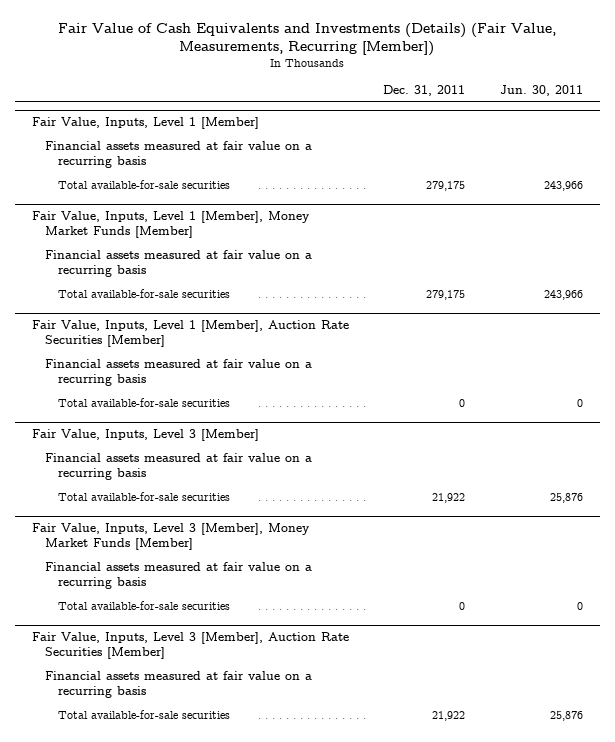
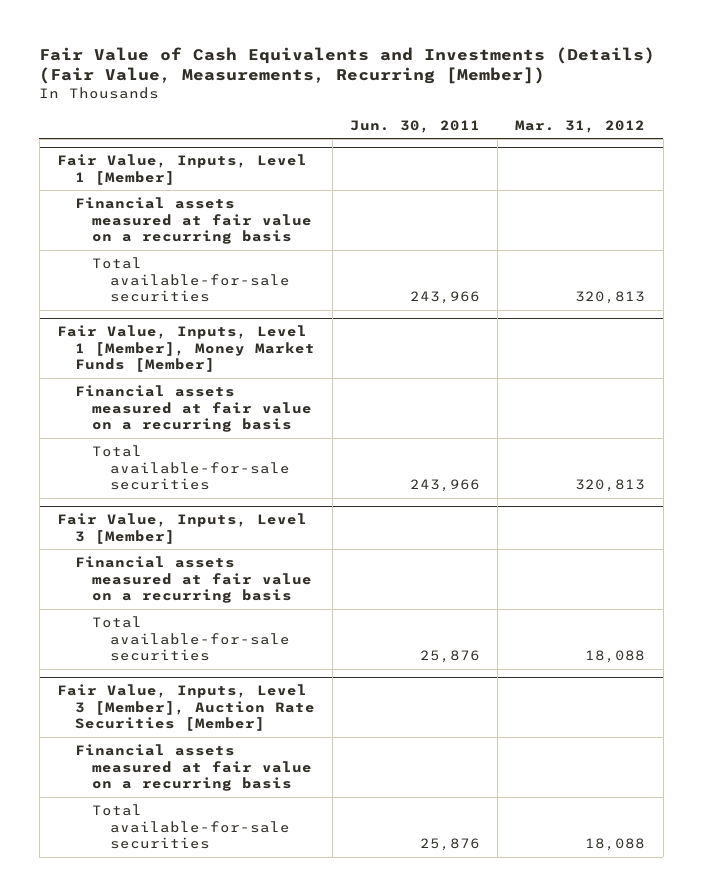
[383,85,466,97] Dec. 31, 2011 -> none
none -> [515,119,646,133] Mar. 31, 2012
[31,320,349,348] Fair Value, Inputs, Level 1 [Member], Auction Rate Securities [Member] -> none
[44,358,312,386] Financial assets measured at fair value on a recurring basis -> none
[58,397,231,407] Total available-for-sale securities -> none
[31,523,310,551] Fair Value, Inputs, Level 3 [Member], Money Market Funds [Member] -> none
[44,561,312,589] Financial assets measured at fair value on a recurring basis -> none
[58,600,231,610] Total available-for-sale securities -> none

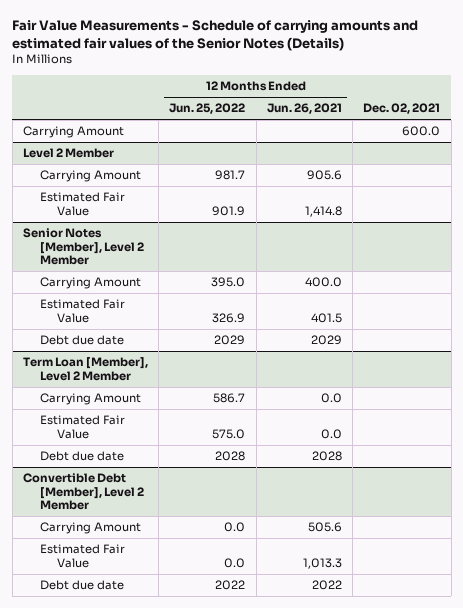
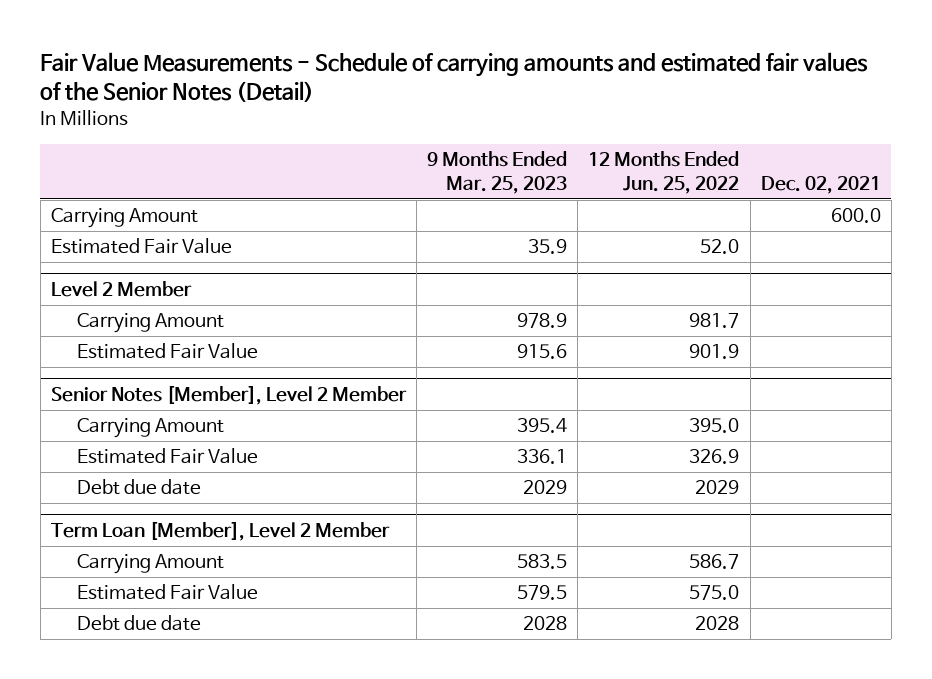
[12,19,419,51] Fair Value Measurements - Schedule of carrying amounts and estimated fair values of the Senior Notes (Details) -> [40,51,869,103] Fair Value Measurements - Schedule of carrying amounts and estimated fair values of the Senior Notes (Detail)
[266,103,342,115] Jun. 26, 2021 -> none
none -> [427,151,568,194] 9 Months Ended Mar. 25, 2023
none -> [50,238,232,255] Estimated Fair Value
[22,473,144,510] Convertible Debt [Member], Level 2 Member -> none
[39,522,141,535] Carrying Amount -> none
[39,544,125,568] Estimated Fair Value -> none
[39,580,124,591] Debt due date -> none

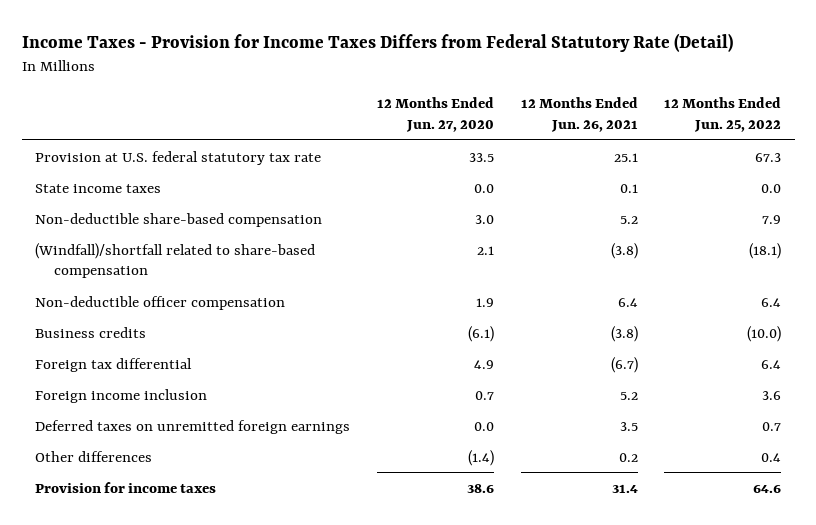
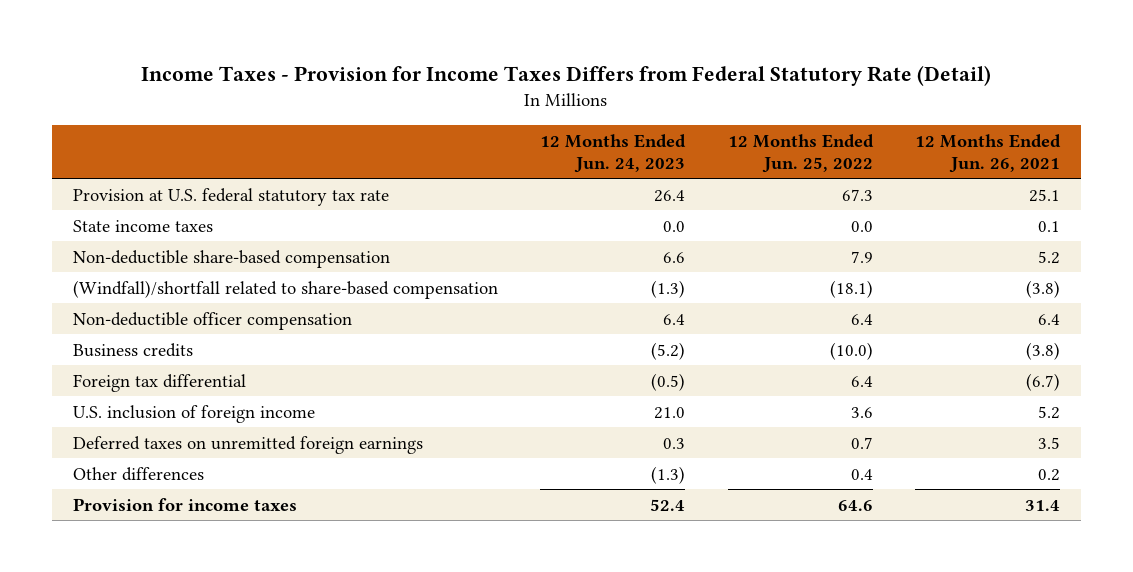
[376,97,494,132] 12 Months Ended Jun. 27, 2020 -> none
none -> [540,133,687,173] 12 Months Ended Jun. 24, 2023
[34,388,207,403] Foreign income inclusion -> [73,404,316,423] U.S. inclusion of foreign income

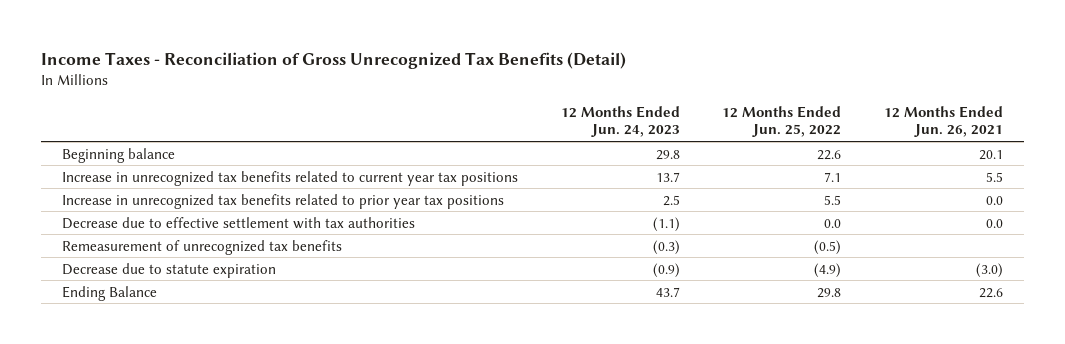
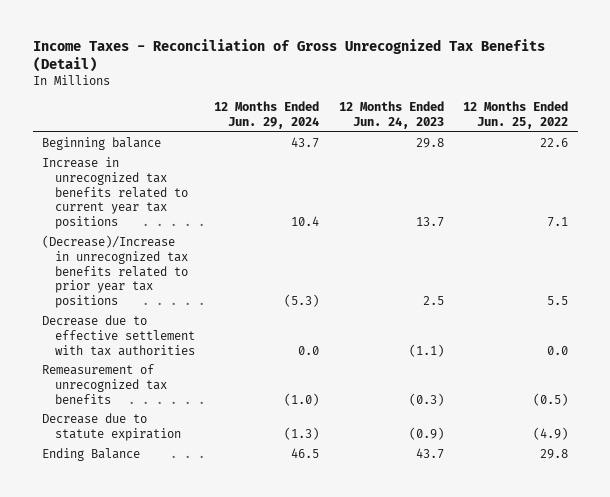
[883,105,1003,138] 12 Months Ended Jun. 26, 2021 -> none
none -> [214,100,320,129] 12 Months Ended Jun. 29, 2024
[62,193,505,209] Increase in unrecognized tax benefits related to prior year tax positions -> [42,235,188,308] (Decrease)/Increase in unrecognized tax benefits related to prior year tax positions

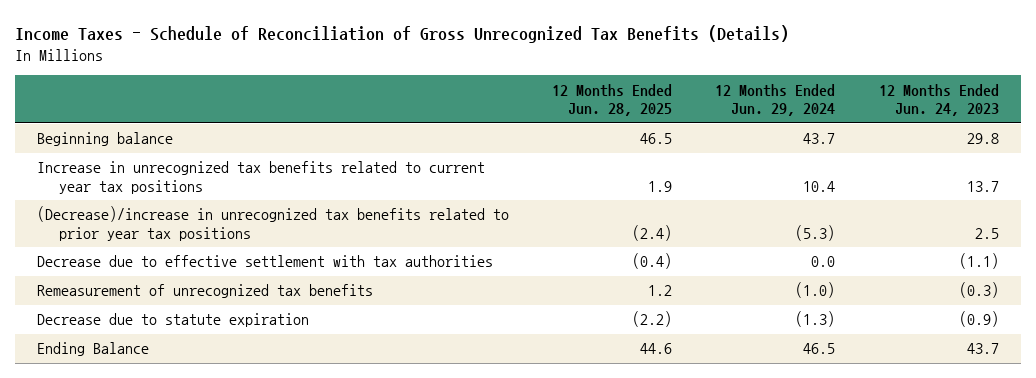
[32,38,545,73] Income Taxes - Reconciliation of Gross Unrecognized Tax Benefits (Detail) -> [15,25,790,44] Income Taxes - Schedule of Reconciliation of Gross Unrecognized Tax Benefits (Details)
[463,100,569,129] 12 Months Ended Jun. 25, 2022 -> none
none -> [552,83,673,117] 12 Months Ended Jun. 28, 2025
[42,235,188,308] (Decrease)/Increase in unrecognized tax benefits related to prior year tax positions -> [36,206,509,241] (Decrease)/increase in unrecognized tax benefits related to prior year tax positions

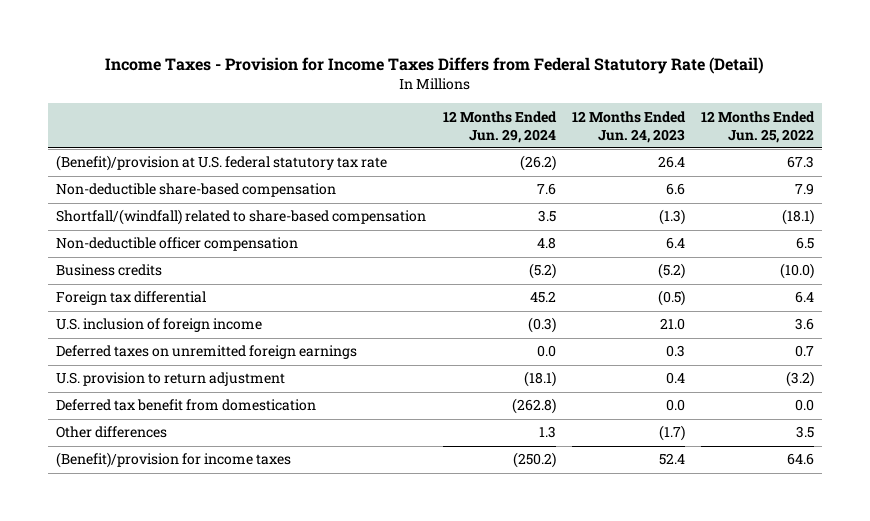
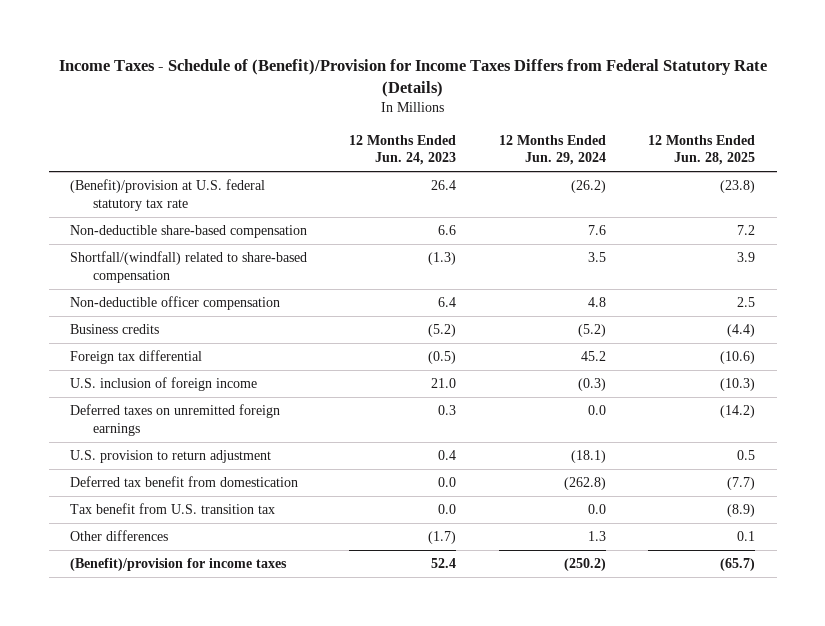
[105,57,765,75] Income Taxes - Provision for Income Taxes Differs from Federal Statutory Rate (Detail) -> [58,58,767,98] Income Taxes - Schedule of (Benefit)/Provision for Income Taxes Differs from Federal Statutory Rate (Details)
[700,110,815,143] 12 Months Ended Jun. 25, 2022 -> none
none -> [648,134,756,166] 12 Months Ended Jun. 28, 2025
none -> [70,503,276,515] Tax benefit from U.S. transition tax

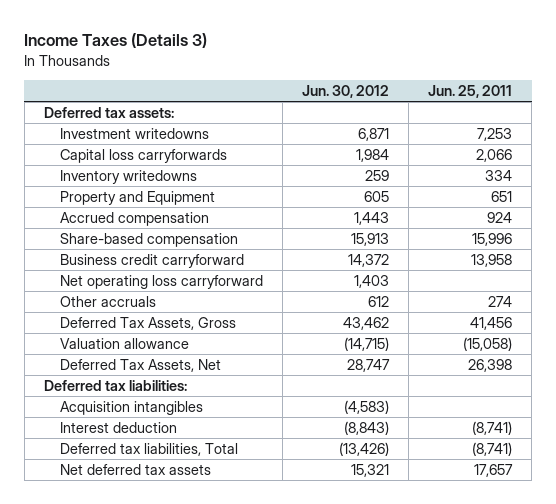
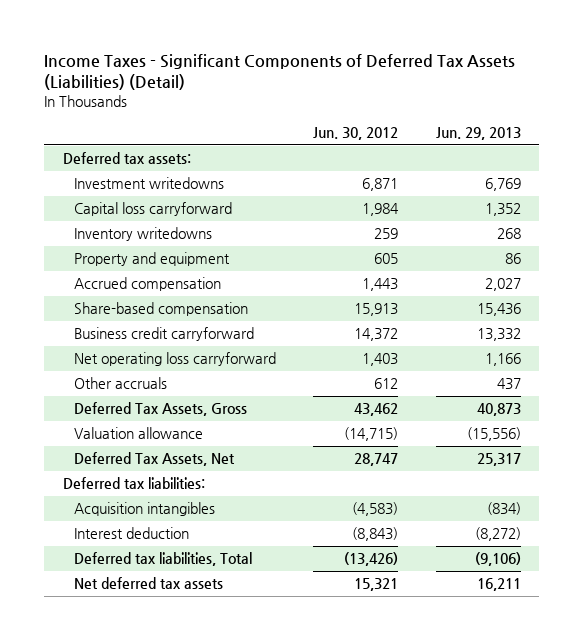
[24,33,208,49] Income Taxes (Details 3) -> [44,53,516,91] Income Taxes - Significant Components of Deferred Tax Assets (Liabilities) (Detail)
[428,84,513,98] Jun. 25, 2011 -> none
none -> [435,127,521,141] Jun. 29, 2013
[59,148,227,163] Capital loss carryforwards -> [73,202,232,217] Capital loss carryforward
[59,190,215,205] Property and Equipment -> [73,252,230,267] Property and equipment

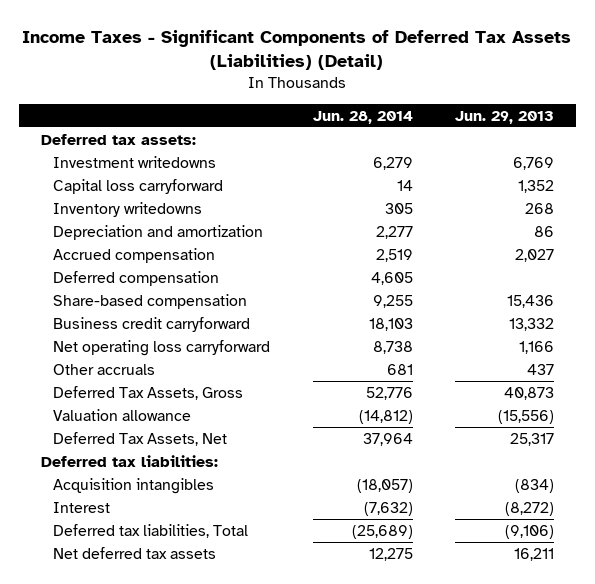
[313,127,399,141] Jun. 30, 2012 -> none
none -> [312,110,413,124] Jun. 28, 2014
[73,252,230,267] Property and equipment -> none
none -> [53,224,264,240] Depreciation and amortization
none -> [53,270,220,286] Deferred compensation
[73,527,189,540] Interest deduction -> [53,501,111,513] Interest

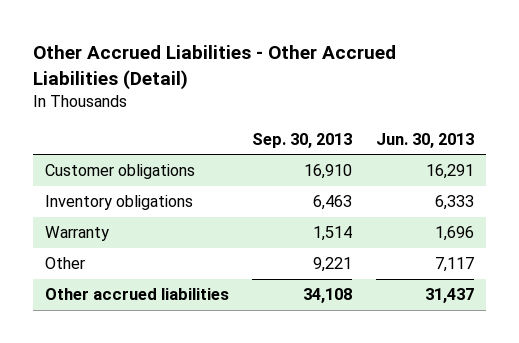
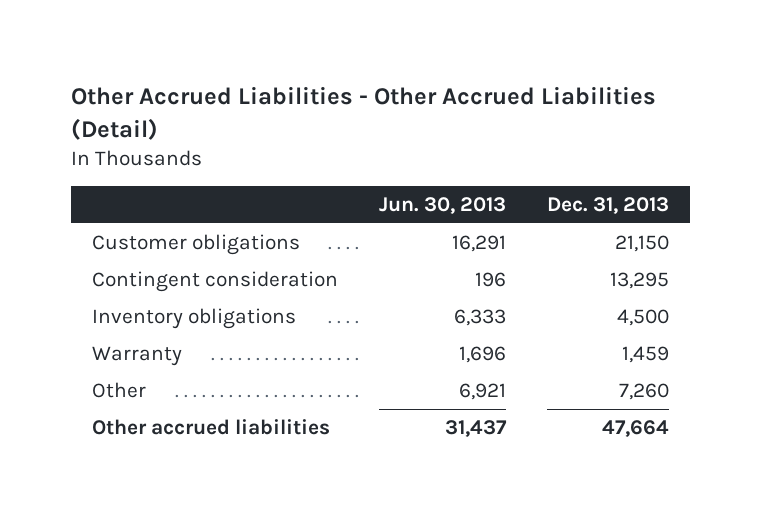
[252,132,353,148] Sep. 30, 2013 -> none
none -> [547,197,670,215] Dec. 31, 2013
none -> [92,271,339,293] Contingent consideration
[435,257,475,273] 7,117 -> [459,383,507,401] 6,921

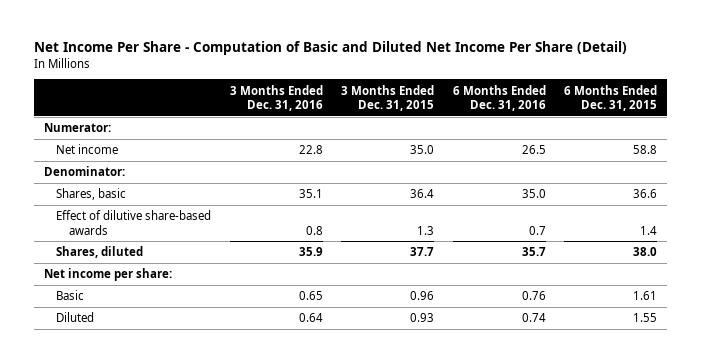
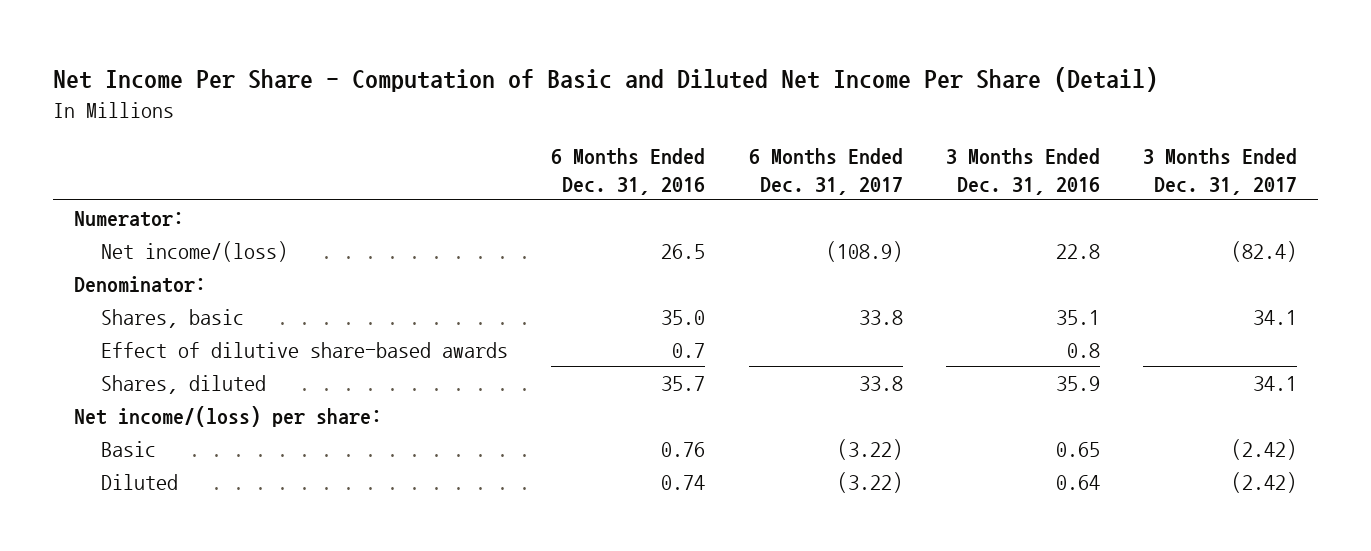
[341,84,435,112] 3 Months Ended Dec. 31, 2015 -> none
[564,84,658,112] 6 Months Ended Dec. 31, 2015 -> none
none -> [748,148,903,195] 6 Months Ended Dec. 31, 2017
none -> [1142,148,1297,195] 3 Months Ended Dec. 31, 2017
[56,144,119,155] Net income -> [101,240,289,262] Net income/(loss)
[43,268,172,282] Net income per share: -> [74,405,383,427] Net income/(loss) per share:

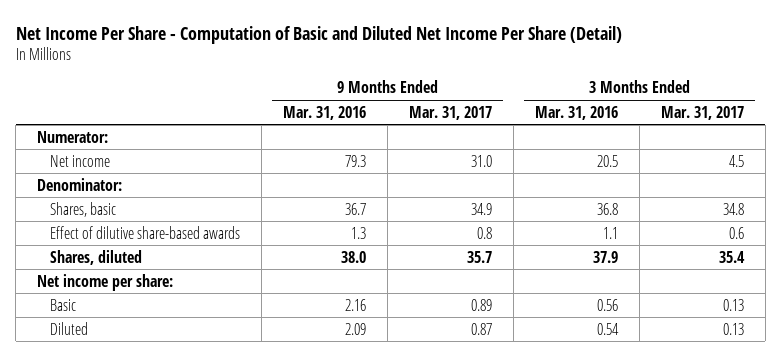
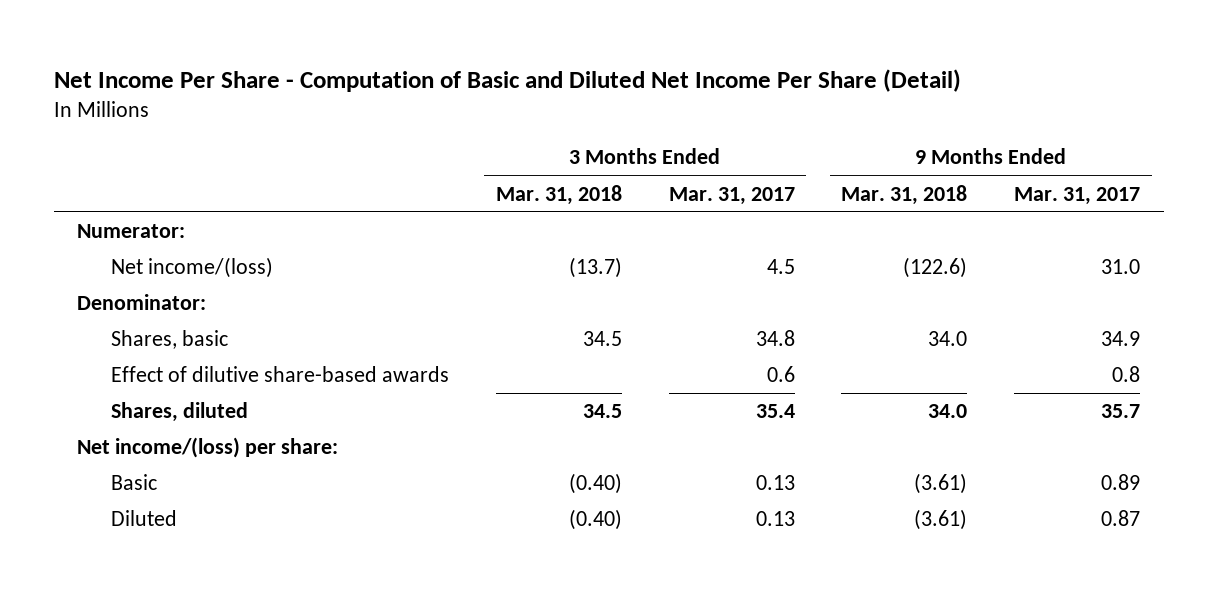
[283,105,367,120] Mar. 31, 2016 -> none
[535,105,619,120] Mar. 31, 2016 -> none
none -> [495,184,622,205] Mar. 31, 2018
none -> [841,184,968,205] Mar. 31, 2018
[50,154,111,167] Net income -> [110,257,273,279] Net income/(loss)
[37,273,174,291] Net income per share: -> [76,437,338,459] Net income/(loss) per share:

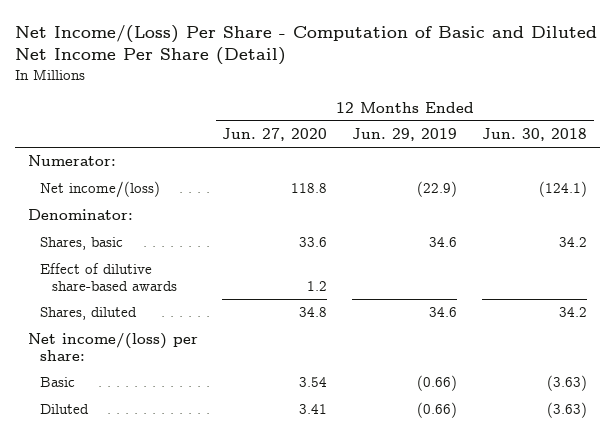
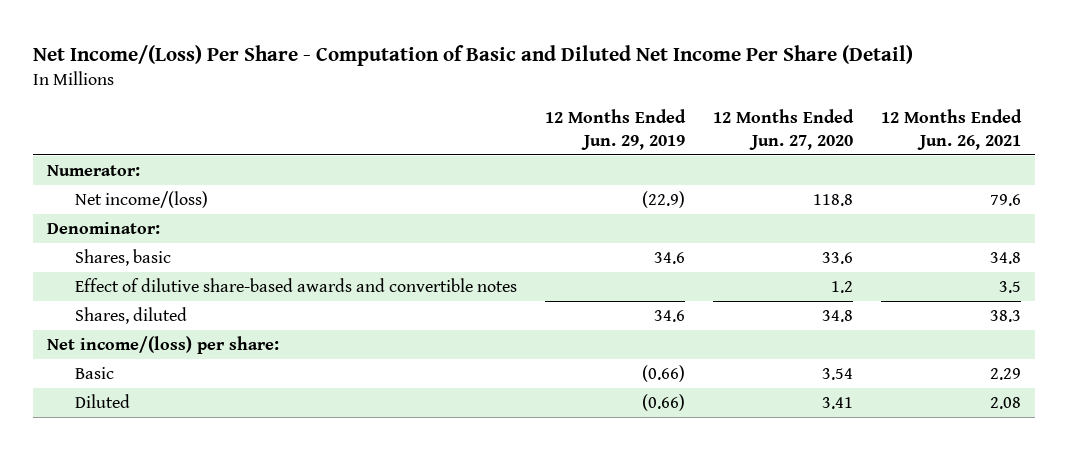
[482,128,588,142] Jun. 30, 2018 -> none
none -> [880,109,1022,150] 12 Months Ended Jun. 26, 2021
[39,263,178,292] Effect of dilutive share-based awards -> [75,277,518,292] Effect of dilutive share-based awards and convertible notes

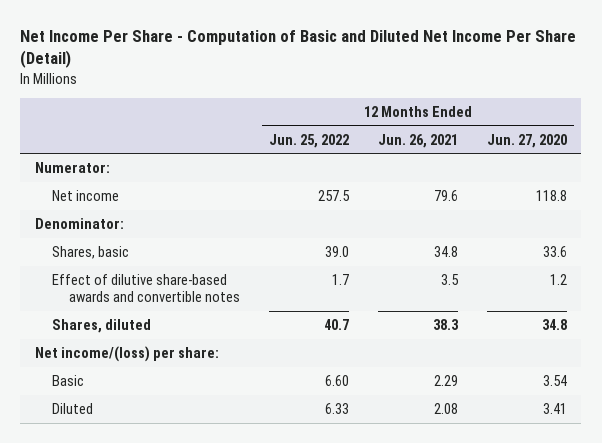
[32,44,913,66] Net Income/(Loss) Per Share - Computation of Basic and Diluted Net Income Per Share (Detail) -> [20,30,577,69] Net Income Per Share - Computation of Basic and Diluted Net Income Per Share (Detail)
[545,109,687,150] 12 Months Ended Jun. 29, 2019 -> none
none -> [268,133,349,148] Jun. 25, 2022
[75,190,209,208] Net income/(loss) -> [51,189,119,201] Net income

